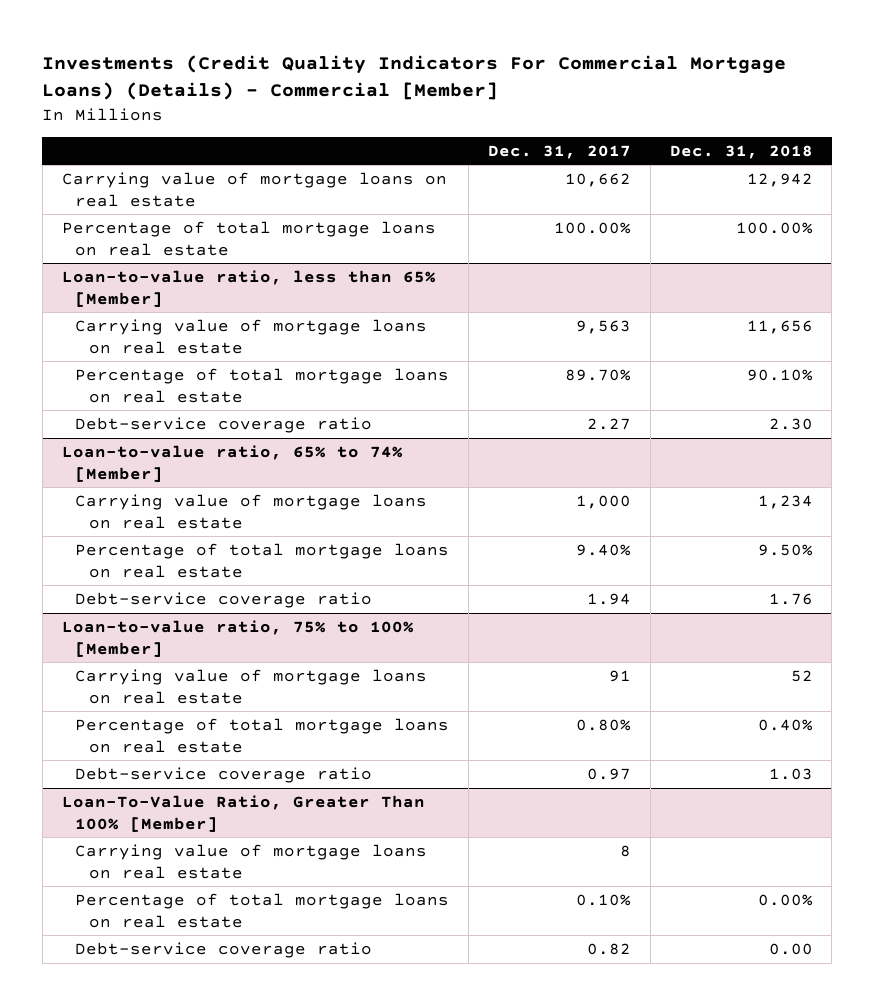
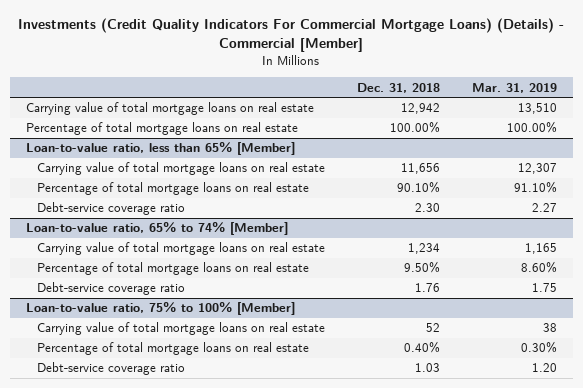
[487,144,631,159] Dec. 31, 2017 -> none
none -> [471,82,557,93] Mar. 31, 2019
[61,171,447,207] Carrying value of mortgage loans on real estate -> [25,102,314,116] Carrying value of total mortgage loans on real estate
[75,318,428,354] Carrying value of mortgage loans on real estate -> [37,162,326,176] Carrying value of total mortgage loans on real estate
[75,493,428,529] Carrying value of mortgage loans on real estate -> [37,242,326,256] Carrying value of total mortgage loans on real estate
[75,668,428,704] Carrying value of mortgage loans on real estate -> [37,322,326,336] Carrying value of total mortgage loans on real estate
[61,794,425,832] Loan-To-Value Ratio, Greater Than 100% [Member] -> none
[75,843,428,879] Carrying value of mortgage loans on real estate -> none
[75,892,450,928] Percentage of total mortgage loans on real estate -> none
[75,941,373,958] Debt-service coverage ratio -> none

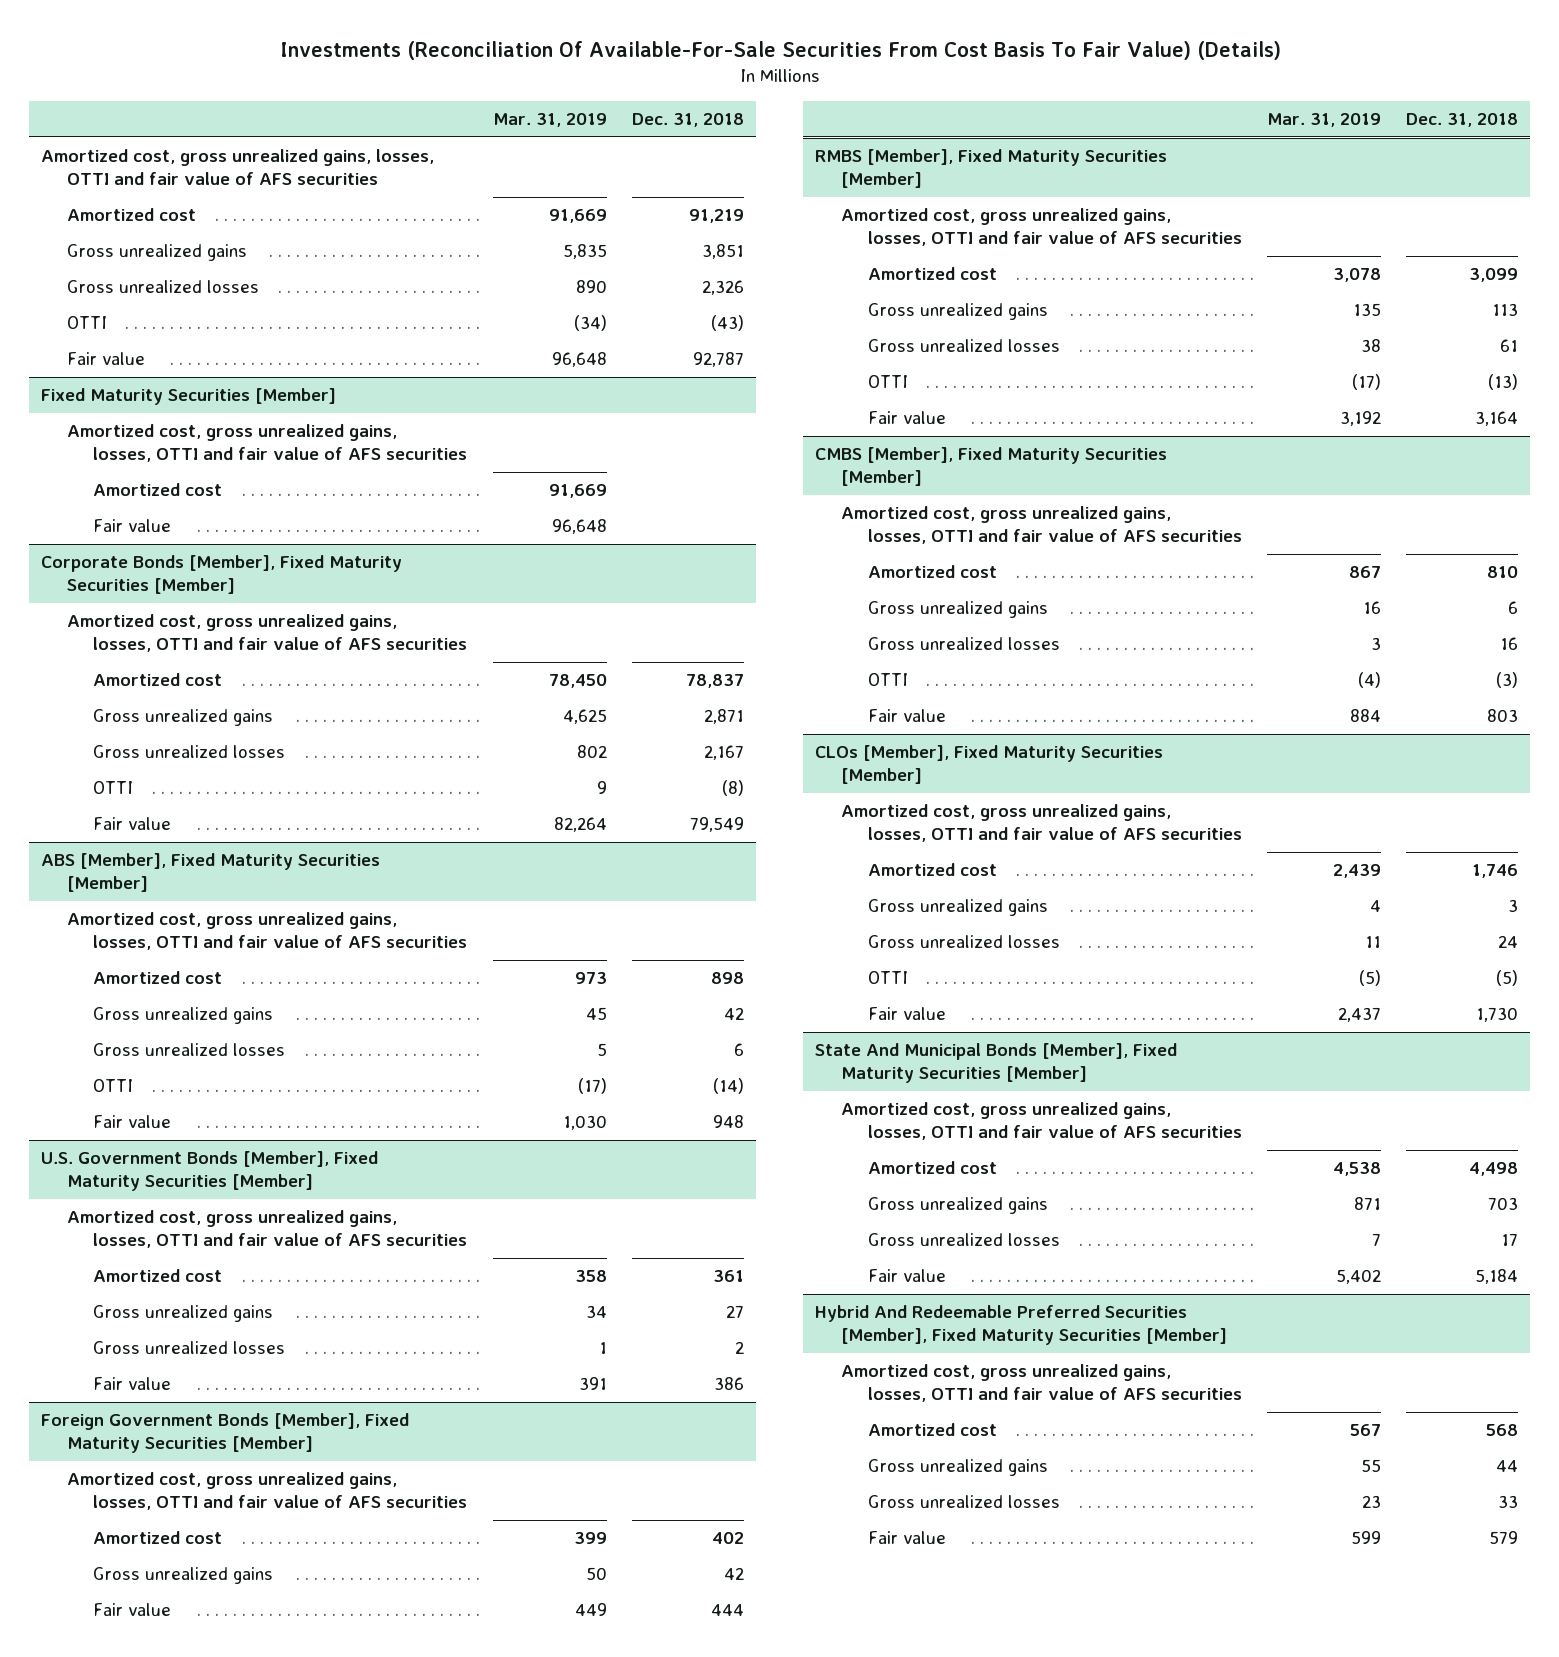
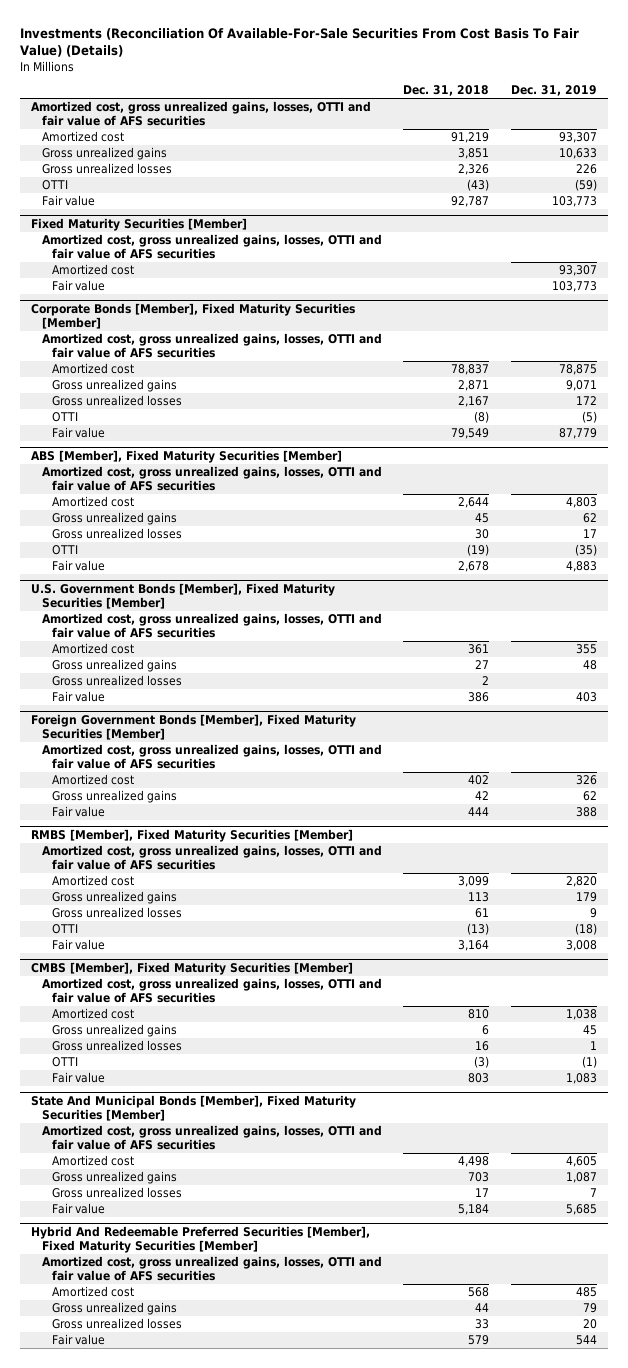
[492,113,607,128] Mar. 31, 2019 -> none
none -> [511,85,598,97] Dec. 31, 2019
[710,972,744,985] 898 -> [458,497,490,509] 2,644
[723,1007,744,1021] 42 -> [475,513,490,524] 45
[733,1043,744,1057] 6 -> [475,529,490,540] 30
[712,1078,744,1095] (14) -> [467,544,490,557] (19)
[712,1115,744,1129] 948 -> [458,561,490,573] 2,678
[815,745,1164,785] CLOs [Member], Fixed Maturity Securities [Member] -> none
[841,804,1242,843] Amortized cost, gross unrealized gains, losses, OTTI and fair value of AFS securities -> none
[867,863,997,877] Amortized cost -> none
[867,899,1048,917] Gross unrealized gains -> none
[867,935,1060,949] Gross unrealized losses -> none
[867,971,908,985] OTTI -> none
[867,1007,946,1021] Fair value -> none

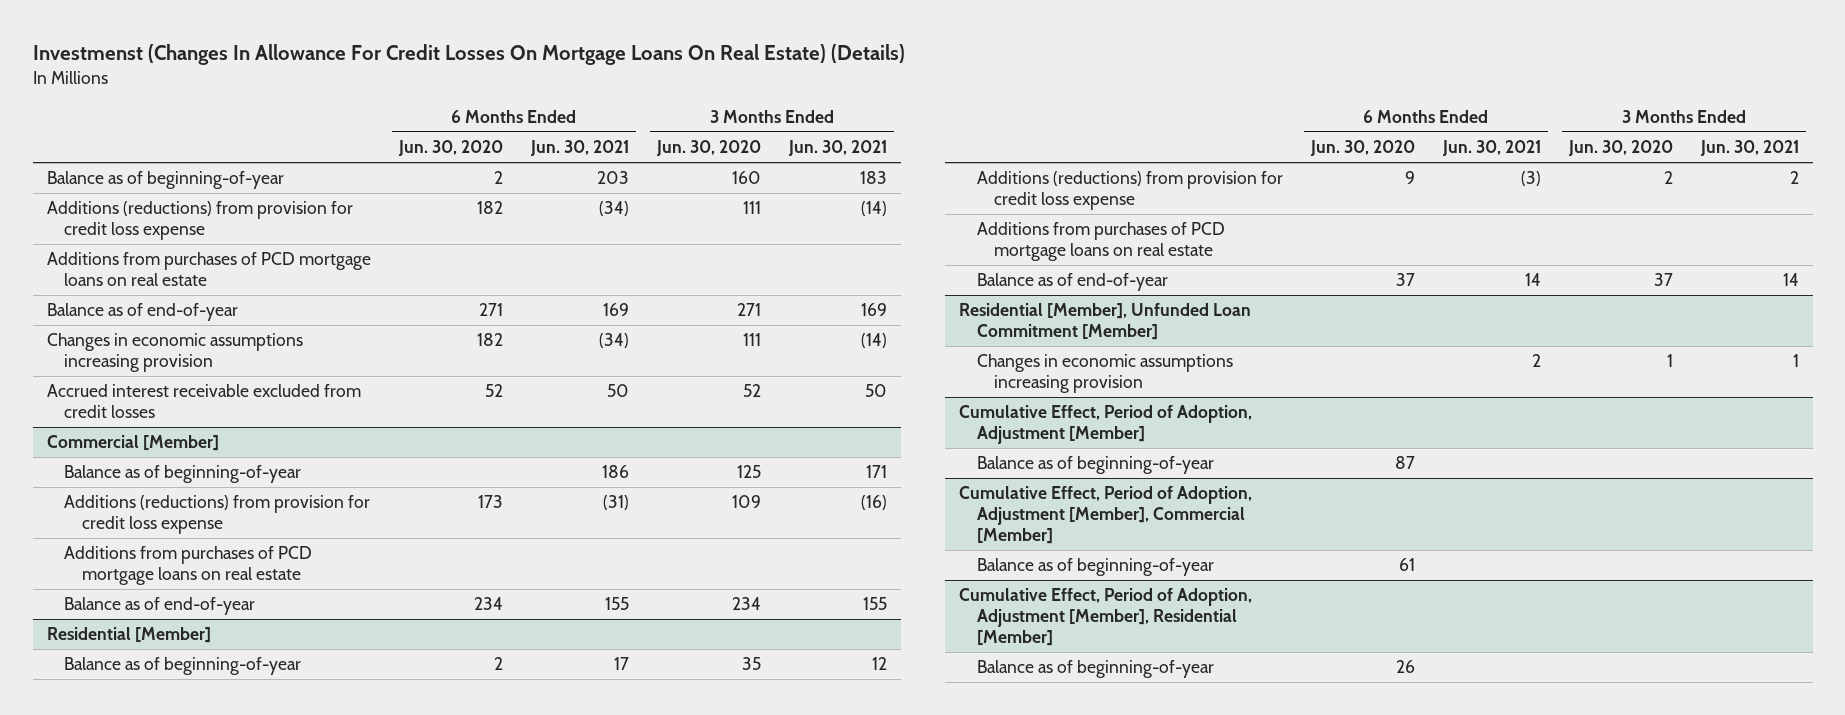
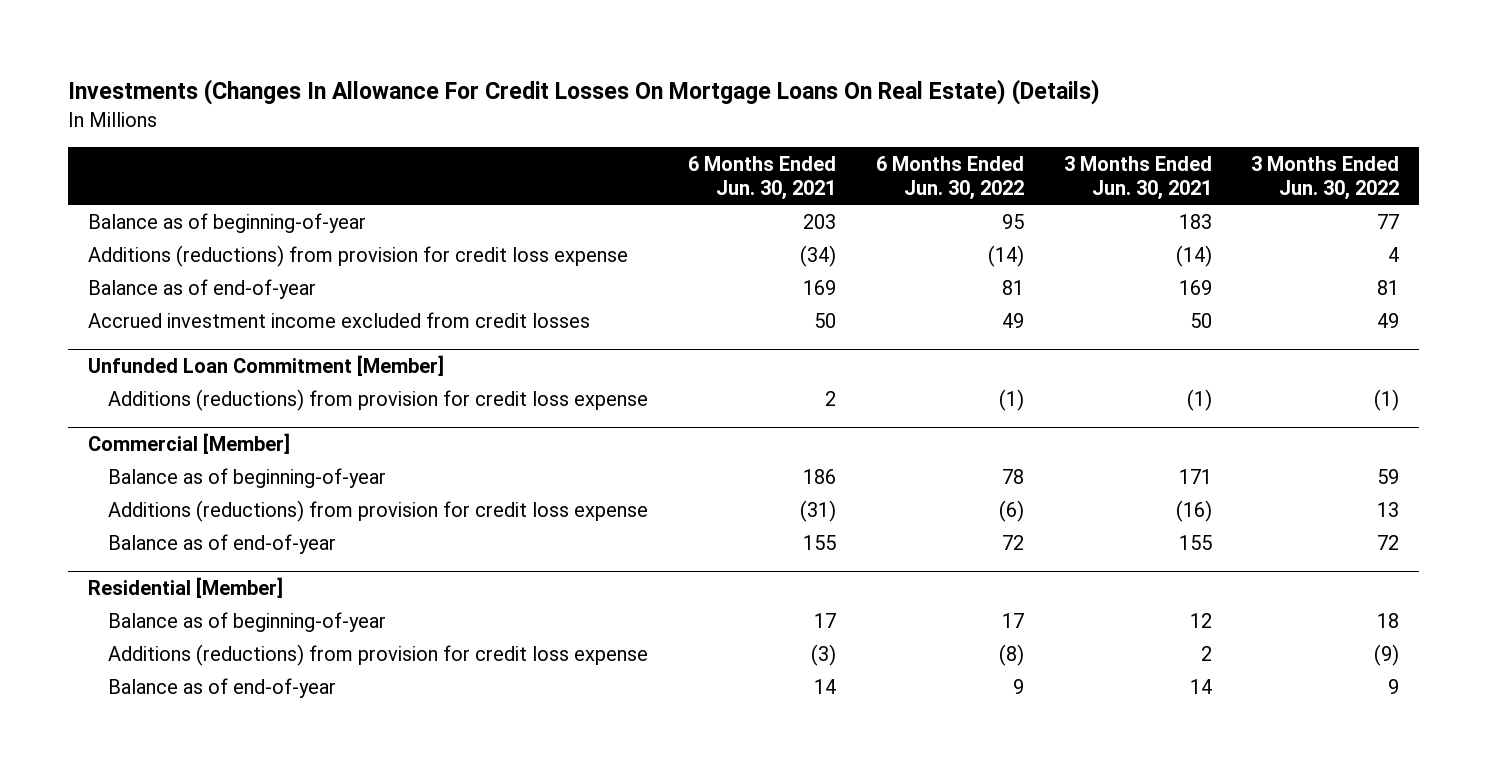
[32,43,905,65] Investmenst (Changes In Allowance For Credit Losses On Mortgage Loans On Real Estate) (Details) -> [68,79,1101,106] Investments (Changes In Allowance For Credit Losses On Mortgage Loans On Real Estate) (Details)
[397,140,503,157] Jun. 30, 2020 -> none
[655,140,761,157] Jun. 30, 2020 -> none
none -> [875,155,1024,200] 6 Months Ended Jun. 30, 2022
none -> [1251,155,1400,200] 3 Months Ended Jun. 30, 2022
[46,252,371,287] Additions from purchases of PCD mortgage loans on real estate -> none
[46,333,303,373] Changes in economic assumptions increasing provision -> none
[46,384,361,419] Accrued interest receivable excluded from credit losses -> [88,311,591,328] Accrued investment income excluded from credit losses
none -> [88,354,445,376] Unfunded Loan Commitment [Member]
none -> [108,388,649,411] Additions (reductions) from provision for credit loss expense
[64,546,313,586] Additions from purchases of PCD mortgage loans on real estate -> none
[976,222,1225,262] Additions from purchases of PCD mortgage loans on real estate -> none
[958,303,1251,341] Residential [Member], Unfunded Loan Commitment [Member] -> none
[976,354,1233,394] Changes in economic assumptions increasing provision -> none
[958,405,1252,445] Cumulative Effect, Period of Adoption, Adjustment [Member] -> none
[976,456,1214,475] Balance as of beginning-of-year -> none
[958,486,1252,545] Cumulative Effect, Period of Adoption, Adjustment [Member], Commercial [Member] -> none
[976,558,1214,577] Balance as of beginning-of-year -> none
[958,588,1252,647] Cumulative Effect, Period of Adoption, Adjustment [Member], Residential [Member] -> none
[976,660,1214,679] Balance as of beginning-of-year -> none

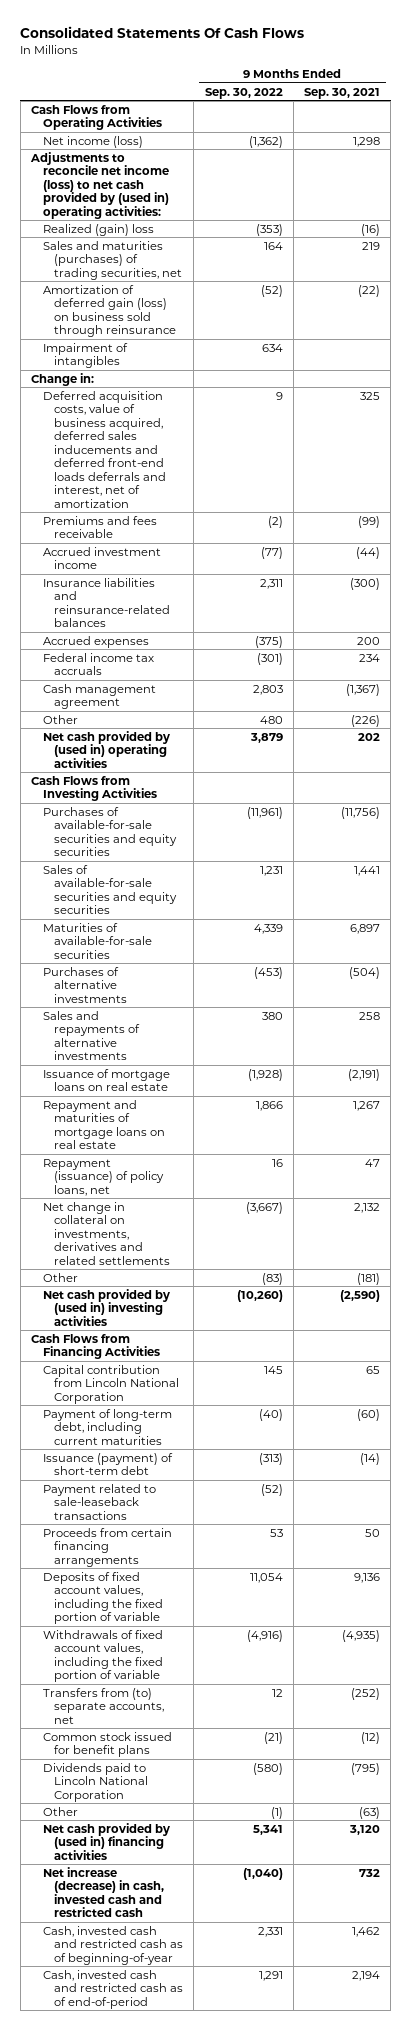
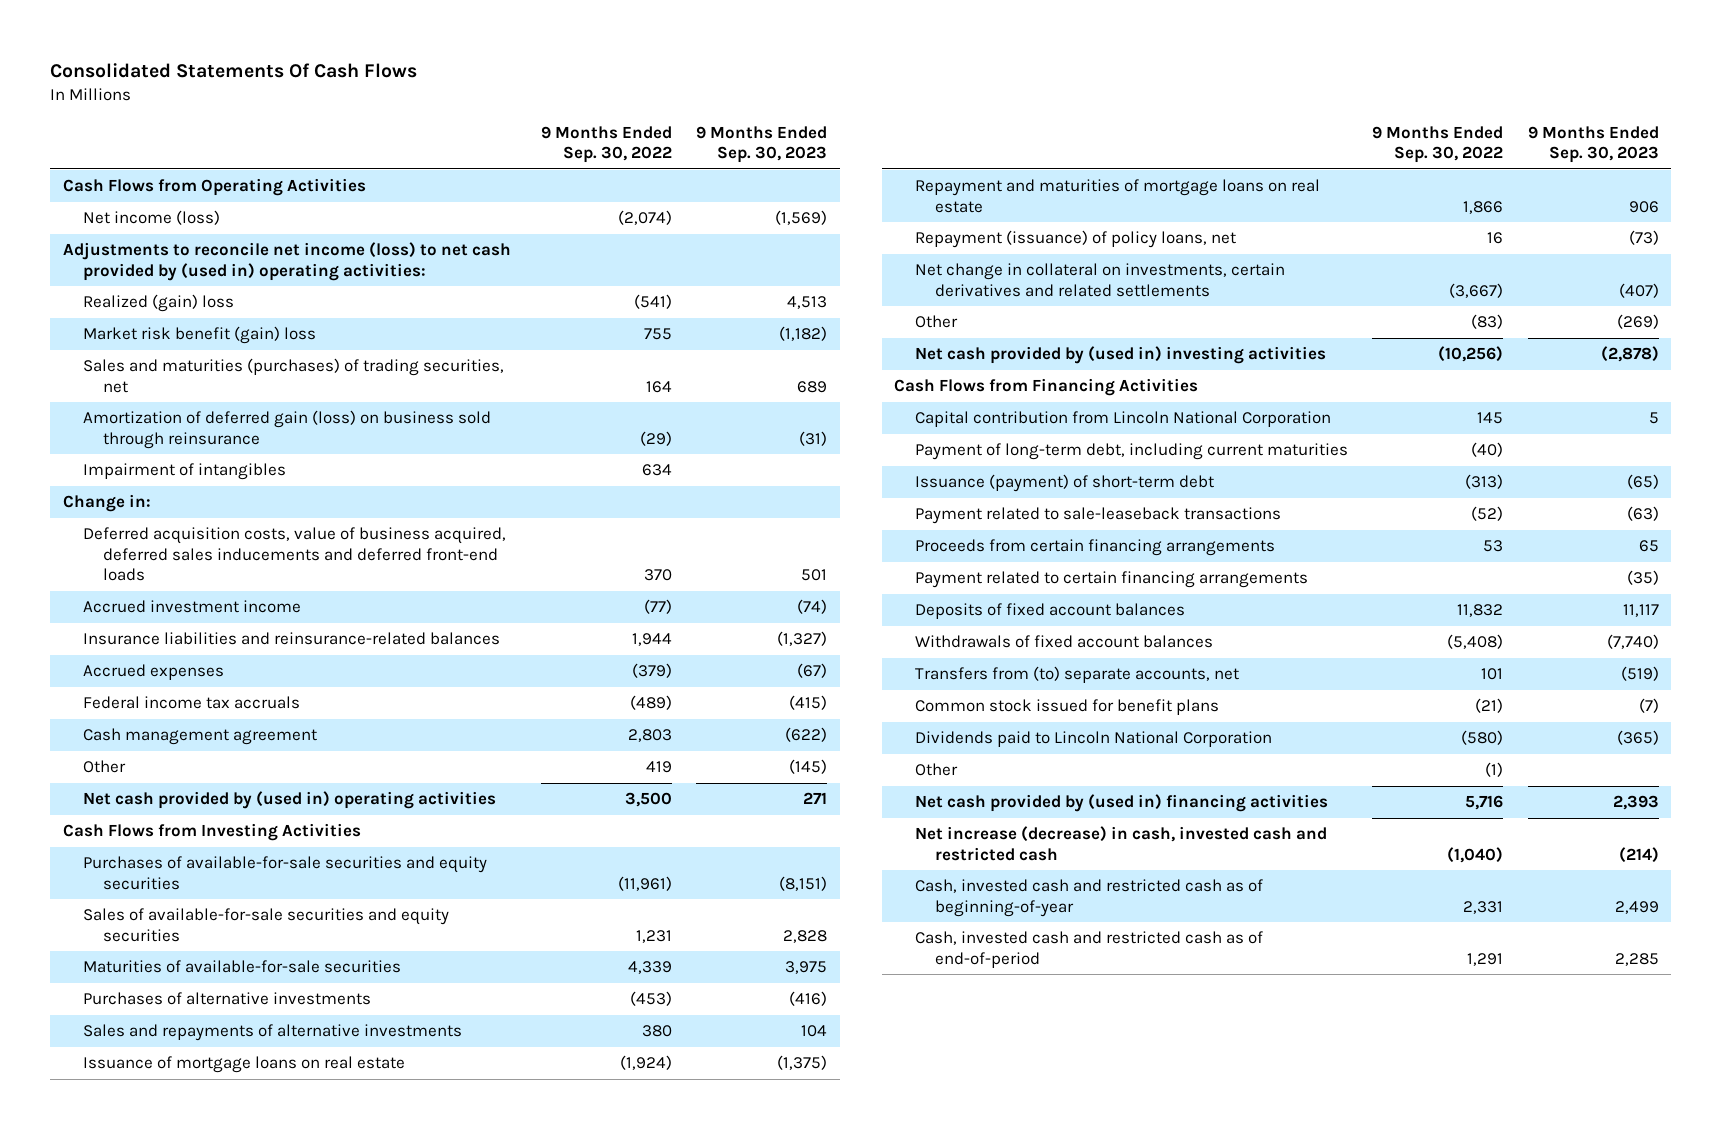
[304,87,381,99] Sep. 30, 2021 -> none
none -> [696,125,828,164] 9 Months Ended Sep. 30, 2023
[248,135,283,148] (1,362) -> [617,210,672,226] (2,074)
[255,223,283,236] (353) -> [633,294,672,310] (541)
none -> [82,326,316,345] Market risk benefit (gain) loss
[260,284,283,297] (52) -> [639,430,672,446] (29)
[42,515,157,539] Premiums and fees receivable -> none
[42,390,166,508] Deferred acquisition costs, value of business acquired, deferred sales inducements and deferred front-end loads deferrals and interest, net of amortization -> [82,527,506,582] Deferred acquisition costs, value of business acquired, deferred sales inducements and deferred front-end loads
[275,391,283,400] 9 -> [643,569,672,582] 370
[259,578,283,589] 2,311 -> [631,633,672,647] 1,944
[254,635,283,648] (375) -> [631,663,672,679] (379)
[256,652,283,665] (301) -> [629,695,672,711] (489)
[259,715,283,724] 480 -> [645,761,672,774] 419
[249,732,283,743] 3,879 -> [624,792,672,808] 3,500
[247,1068,283,1081] (1,928) -> [619,1055,672,1071] (1,924)
[42,1201,170,1265] Net change in collateral on investments, derivatives and related settlements -> [914,263,1285,297] Net change in collateral on investments, certain derivatives and related settlements
[236,1289,283,1302] (10,260) -> [1438,346,1504,363] (10,256)
none -> [914,571,1308,589] Payment related to certain financing arrangements
[42,1571,163,1625] Deposits of fixed account values, including the fixed portion of variable -> [914,603,1185,620] Deposits of fixed account balances
[249,1572,283,1583] 11,054 -> [1457,604,1504,618] 11,832
[42,1629,163,1683] Withdrawals of fixed account values, including the fixed portion of variable -> [914,635,1213,649] Withdrawals of fixed account balances
[246,1629,283,1642] (4,916) -> [1447,634,1504,650] (5,408)
[271,1688,283,1697] 12 -> [1481,668,1504,681] 101
[252,1824,283,1835] 5,341 -> [1465,795,1504,811] 5,716

